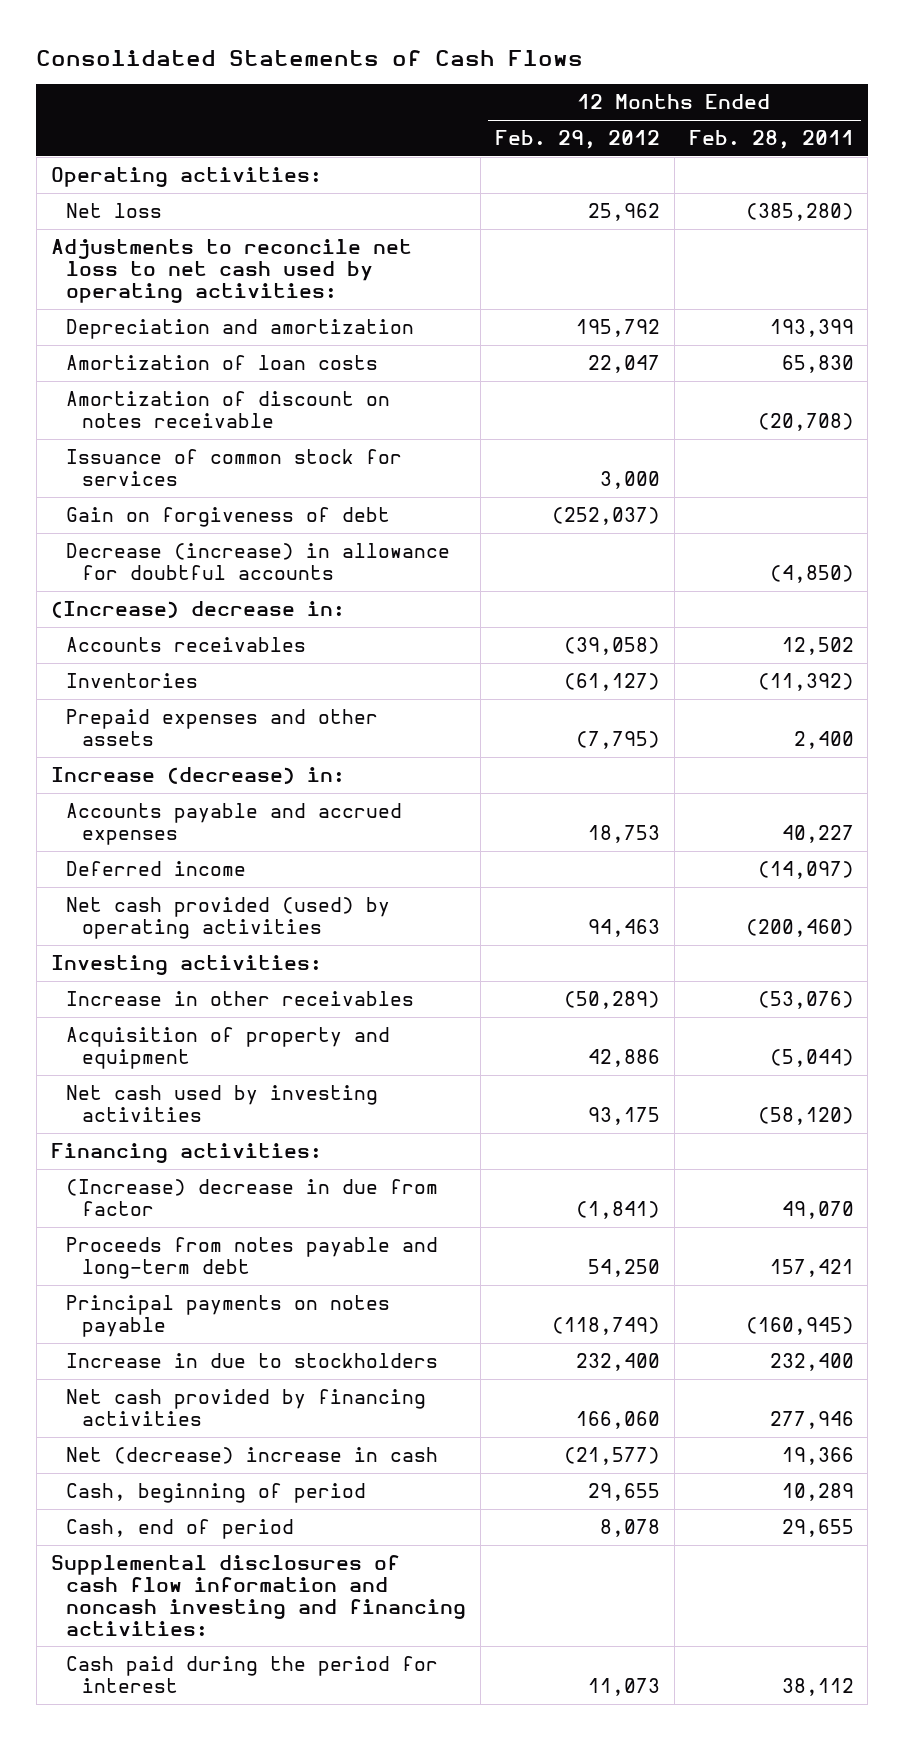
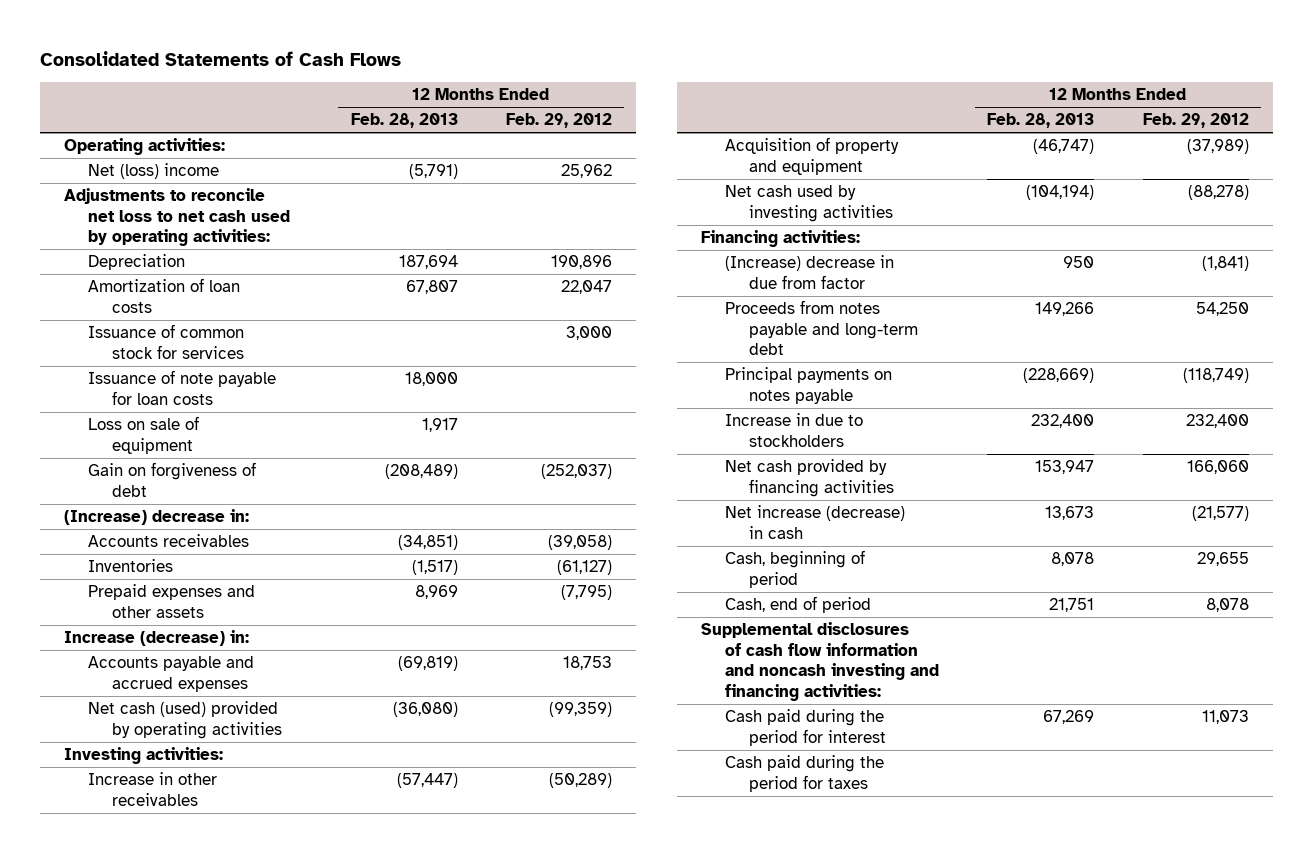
[688,130,854,150] Feb. 28, 2011 -> none
none -> [350,113,458,129] Feb. 28, 2013
[66,203,163,219] Net loss -> [88,163,220,180] Net (loss) income
[66,319,415,340] Depreciation and amortization -> [88,254,186,271] Depreciation
[575,319,660,338] 195,792 -> [551,255,613,270] 190,896
[66,391,391,428] Amortization of discount on notes receivable -> none
none -> [88,370,277,405] Issuance of note payable for loan costs
none -> [88,416,200,454] Loss on sale of equipment
[66,543,451,580] Decrease (increase) in allowance for doubtful accounts -> none
[66,861,247,877] Deferred income -> none
[66,897,391,939] Net cash provided (used) by operating activities -> [88,701,282,739] Net cash (used) provided by operating activities
[587,918,660,937] 94,463 -> [549,702,613,718] (99,359)
[587,1048,660,1067] 42,886 -> [1186,139,1249,155] (37,989)
[587,1106,660,1125] 93,175 -> [1187,185,1249,201] (88,278)
[66,1447,439,1465] Net (decrease) increase in cash -> [724,505,905,539] Net increase (decrease) in cash
none -> [724,755,884,792] Cash paid during the period for taxes

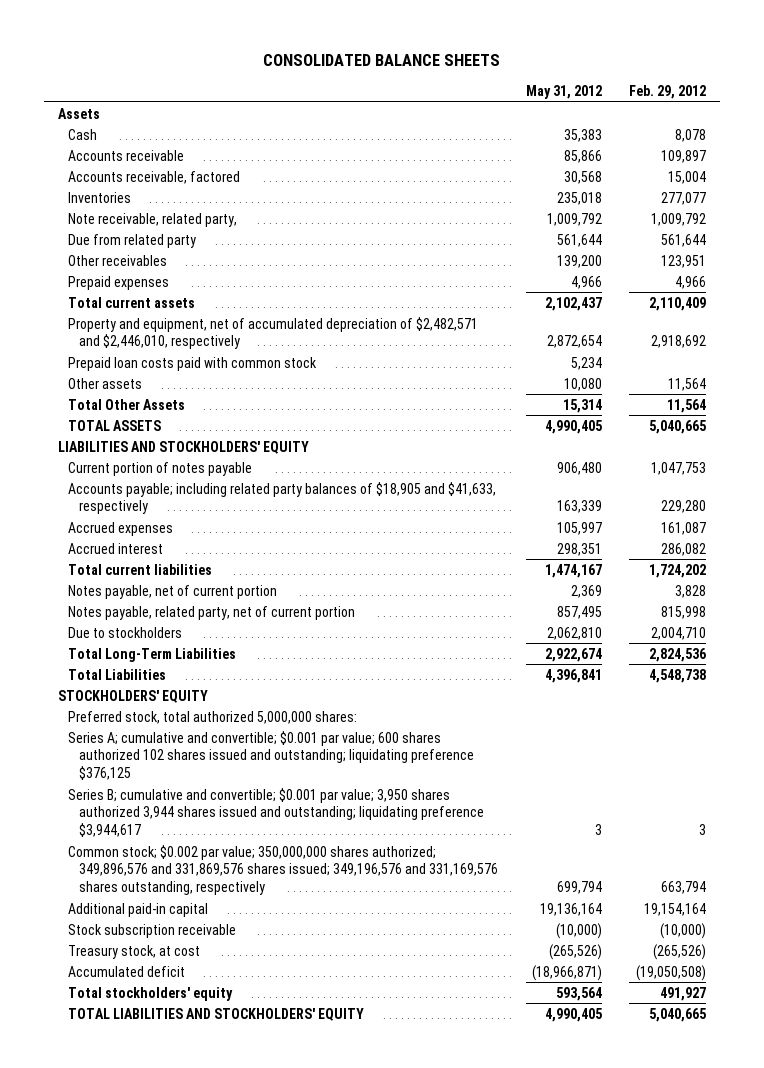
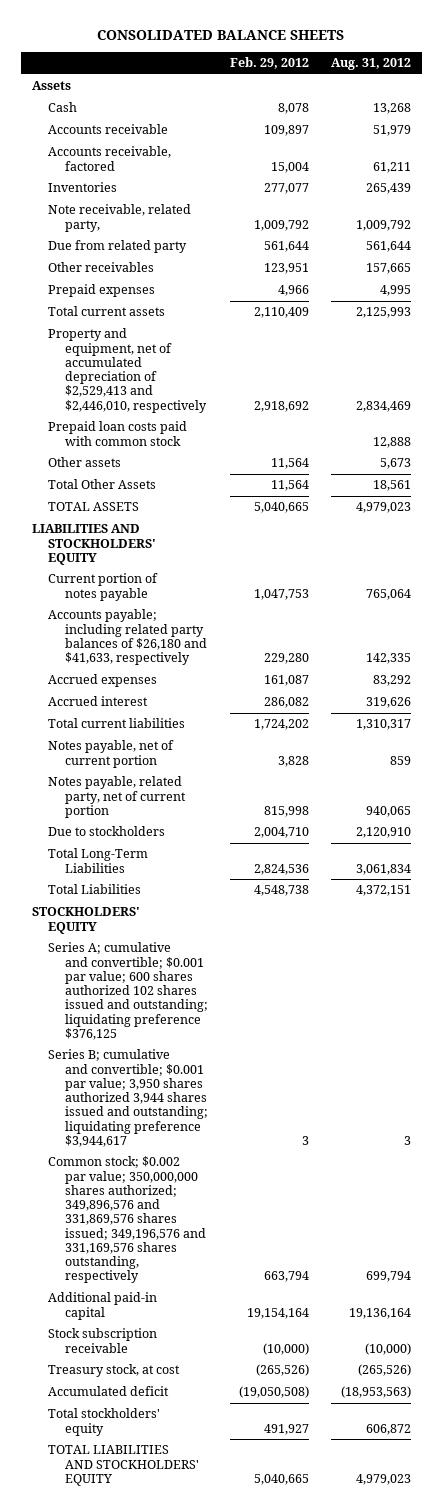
[525,84,602,99] May 31, 2012 -> none
none -> [331,58,412,71] Aug. 31, 2012
[68,316,479,350] Property and equipment, net of accumulated depreciation of $2,482,571 and $2,446,010, respectively -> [48,328,207,413] Property and equipment, net of accumulated depreciation of $2,529,413 and $2,446,010, respectively
[68,481,497,515] Accounts payable; including related party balances of $18,905 and $41,633, respectively -> [48,609,207,666] Accounts payable; including related party balances of $26,180 and $41,633, respectively
[68,710,358,724] Preferred stock, total authorized 5,000,000 shares: -> none

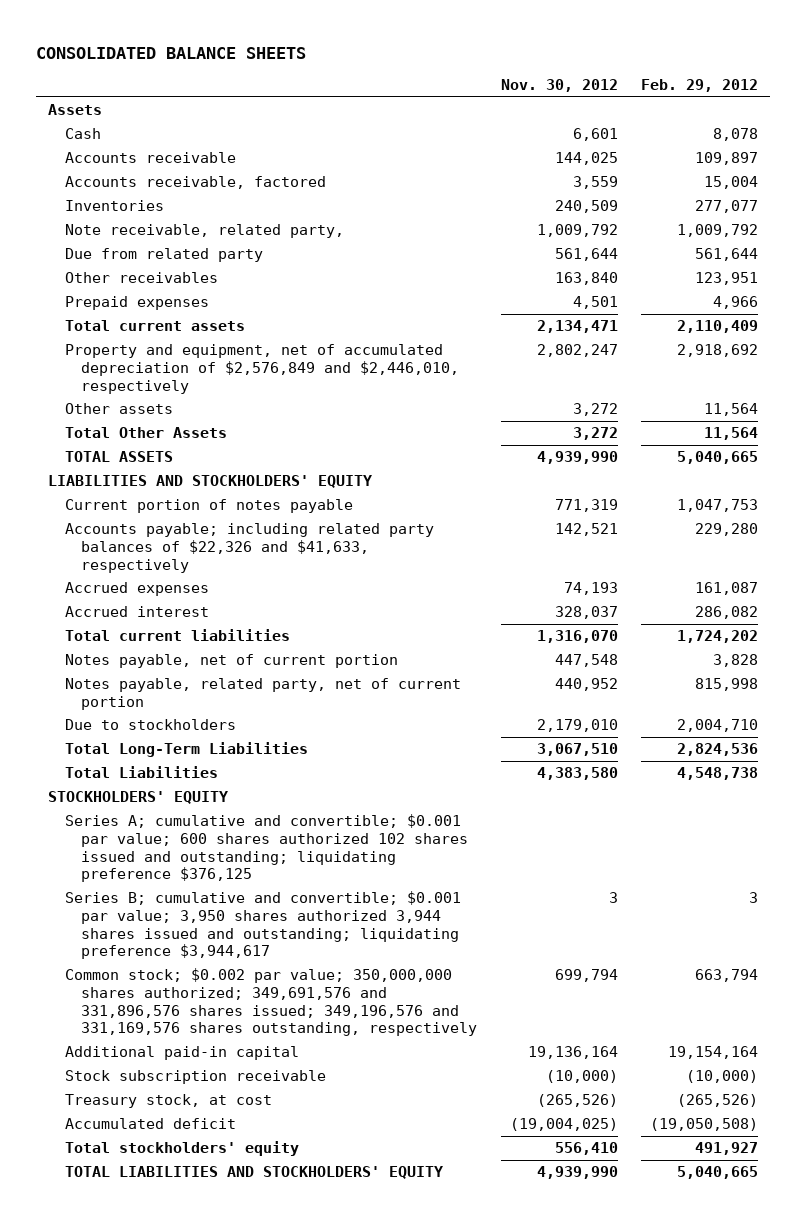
[331,58,412,71] Aug. 31, 2012 -> none
none -> [500,79,618,93] Nov. 30, 2012
[48,421,188,446] Prepaid loan costs paid with common stock -> none
[48,328,207,413] Property and equipment, net of accumulated depreciation of $2,529,413 and $2,446,010, respectively -> [64,344,460,394] Property and equipment, net of accumulated depreciation of $2,576,849 and $2,446,010, respectively
[48,609,207,666] Accounts payable; including related party balances of $26,180 and $41,633, respectively -> [64,523,434,573] Accounts payable; including related party balances of $22,326 and $41,633, respectively
[48,1156,206,1284] Common stock; $0.002 par value; 350,000,000 shares authorized; 349,896,576 and 331,869,576 shares issued; 349,196,576 and 331,169,576 shares outstanding, respectively -> [64,968,478,1037] Common stock; $0.002 par value; 350,000,000 shares authorized; 349,691,576 and 331,896,576 shares issued; 349,196,576 and 331,169,576 shares outstanding, respectively

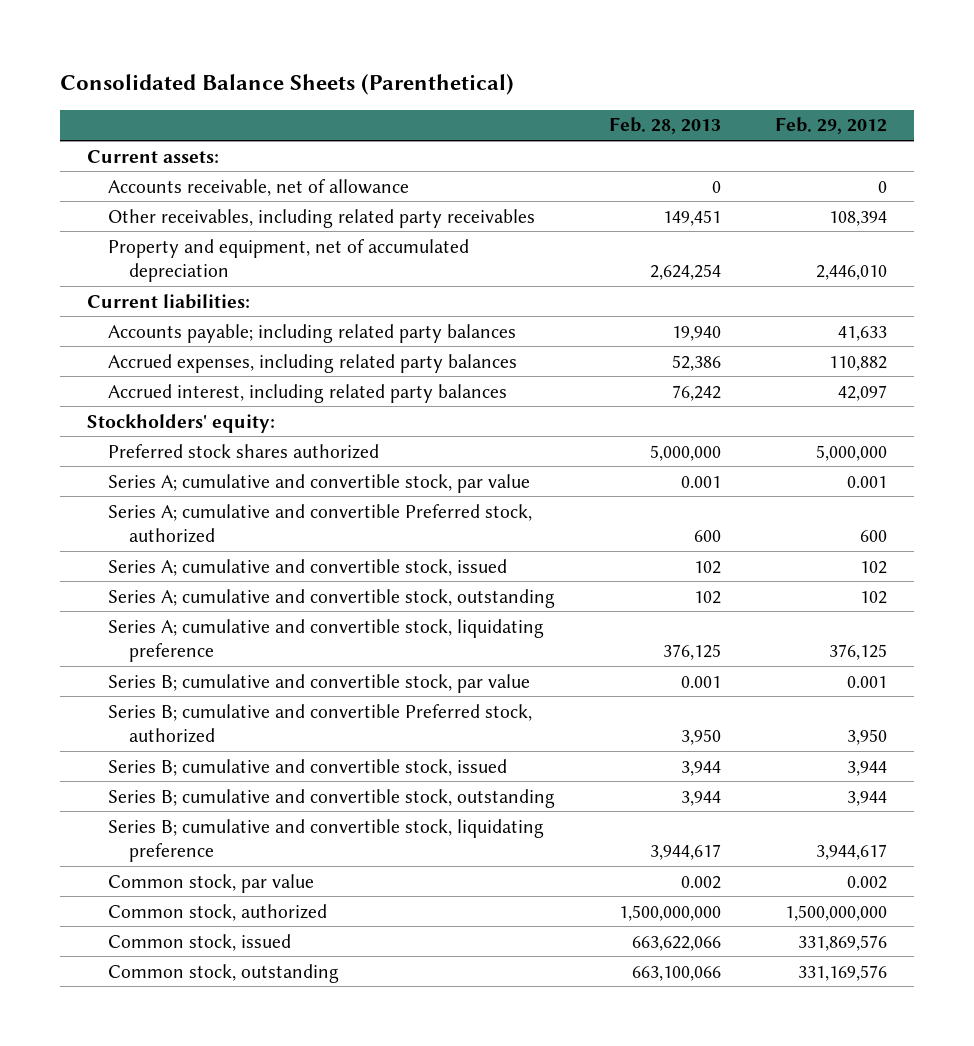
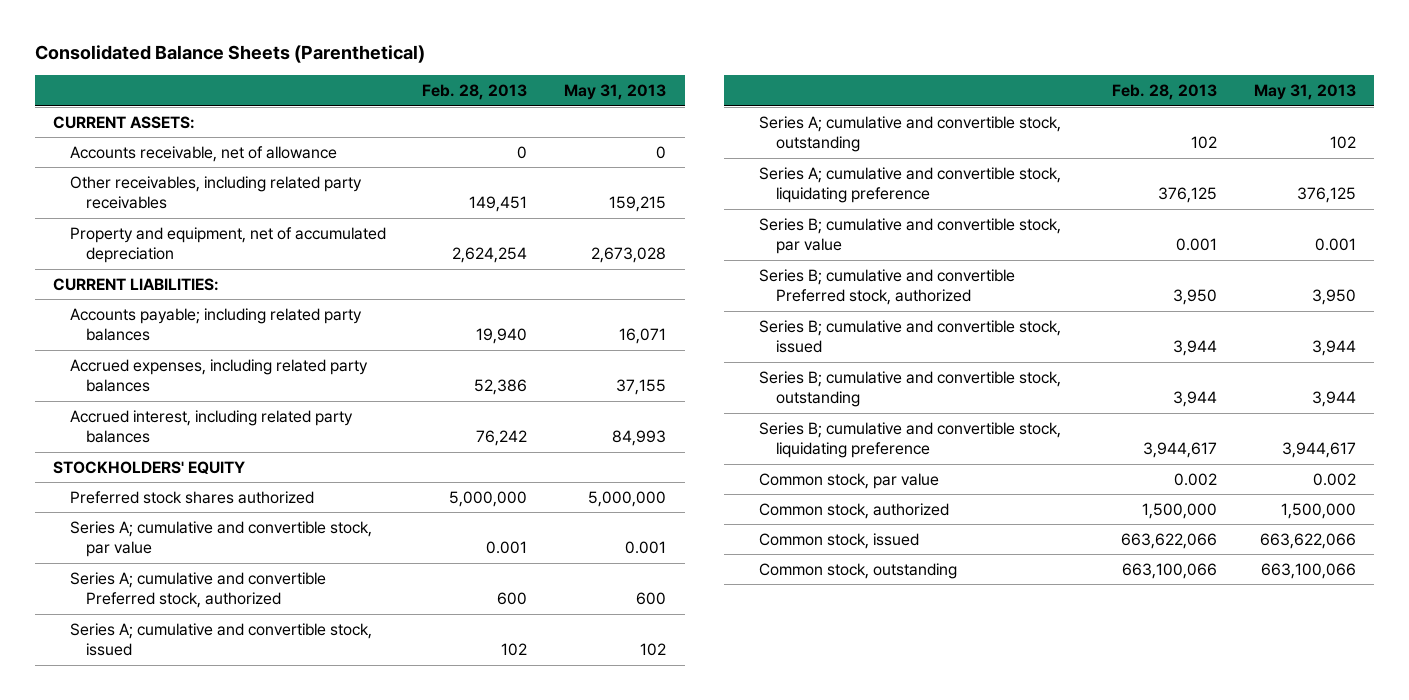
[774,117,887,135] Feb. 29, 2012 -> none
none -> [564,84,667,101] May 31, 2013
[86,149,219,163] Current assets: -> [52,115,195,129] CURRENT ASSETS:
[86,293,250,309] Current liabilities: -> [52,277,219,291] CURRENT LIABILITIES:
[86,413,275,433] Stockholders' equity: -> [52,460,245,474] STOCKHOLDERS' EQUITY
[618,904,721,921] 1,500,000,000 -> [1142,502,1218,519] 1,500,000

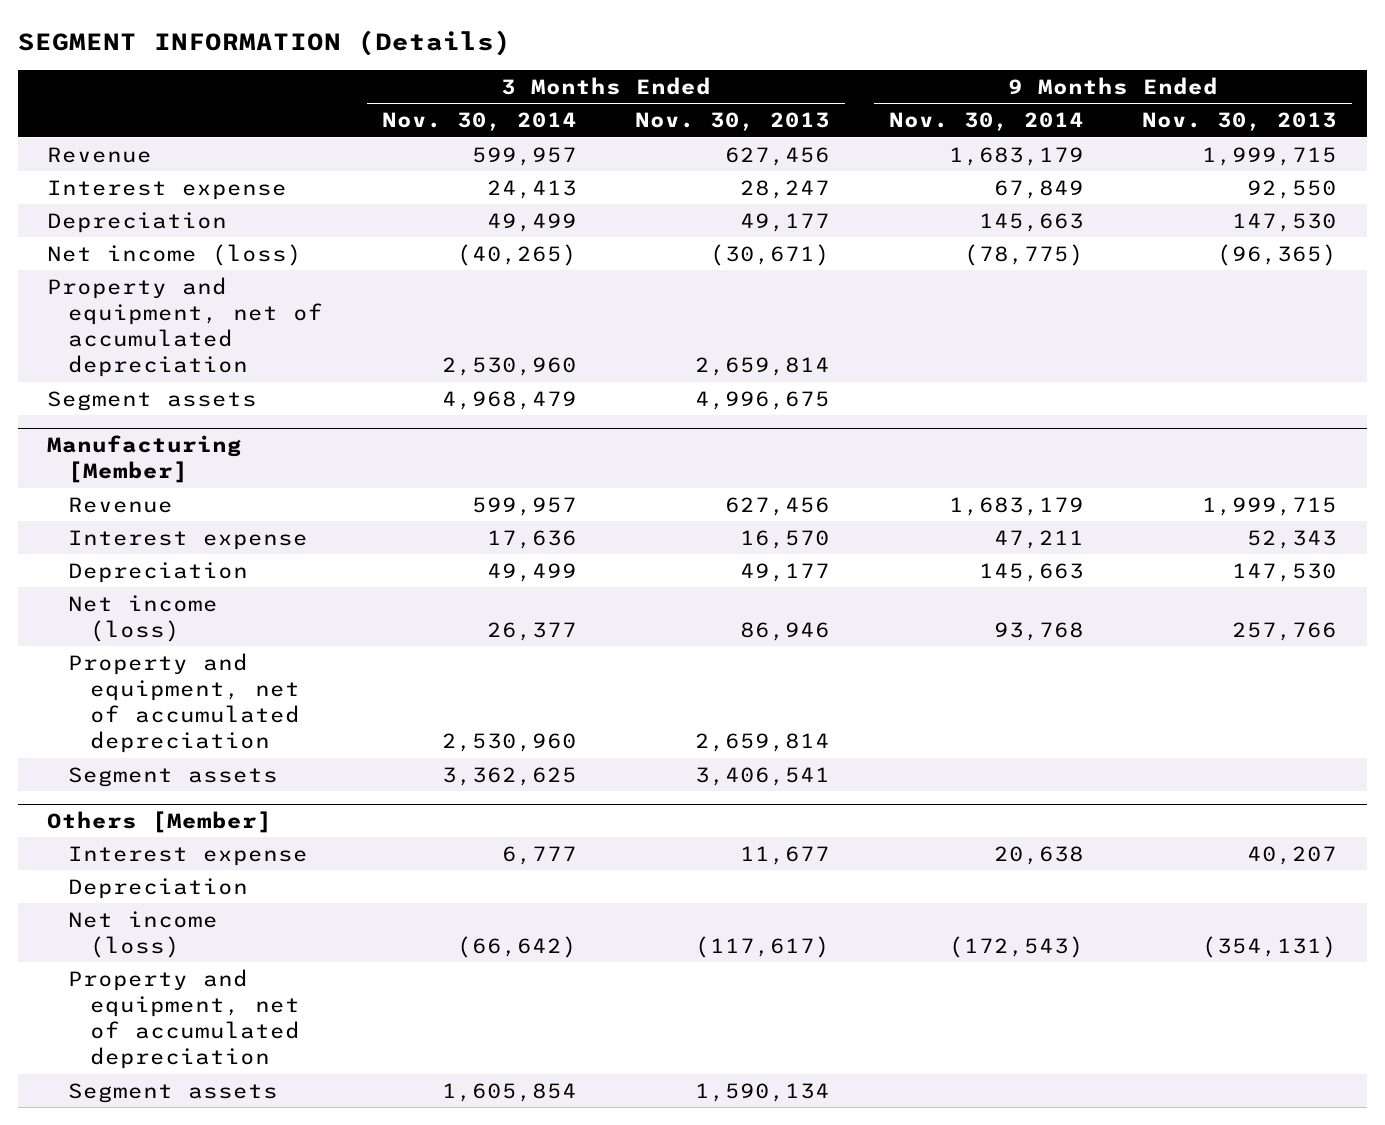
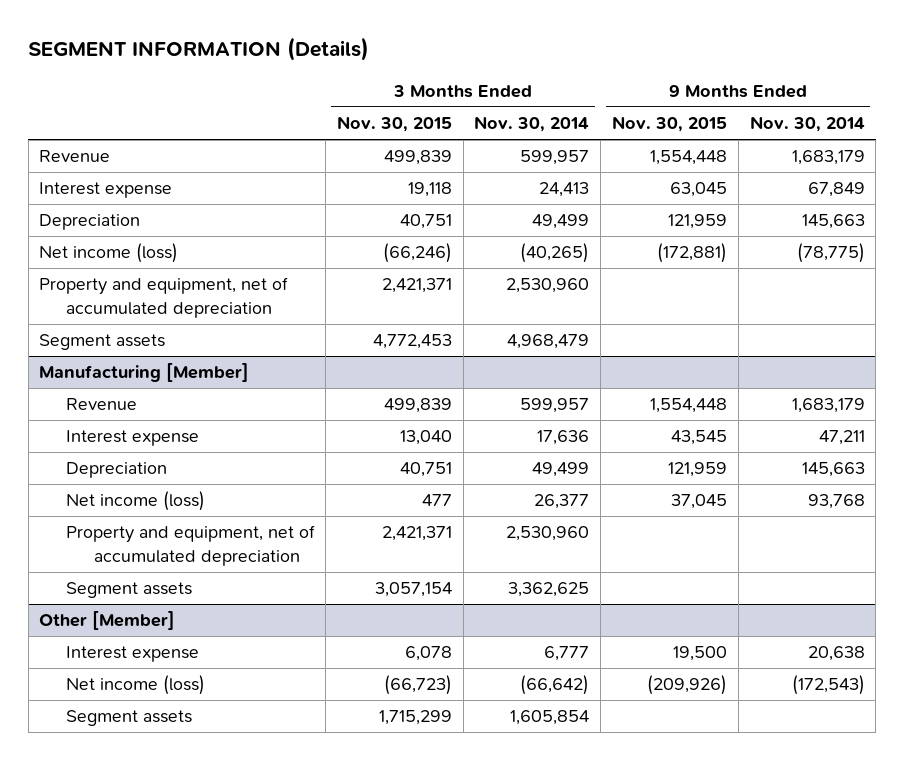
[635,112,831,132] Nov. 30, 2013 -> none
[1142,112,1338,132] Nov. 30, 2013 -> none
none -> [336,116,452,133] Nov. 30, 2015
none -> [612,116,728,133] Nov. 30, 2015
[47,810,273,833] Others [Member] -> [39,611,176,631] Other [Member]
[68,877,249,899] Depreciation -> none
[68,968,300,1070] Property and equipment, net of accumulated depreciation -> none

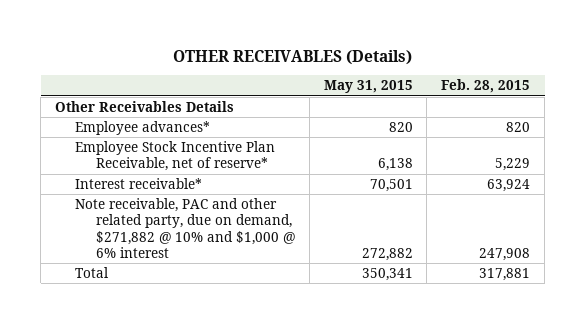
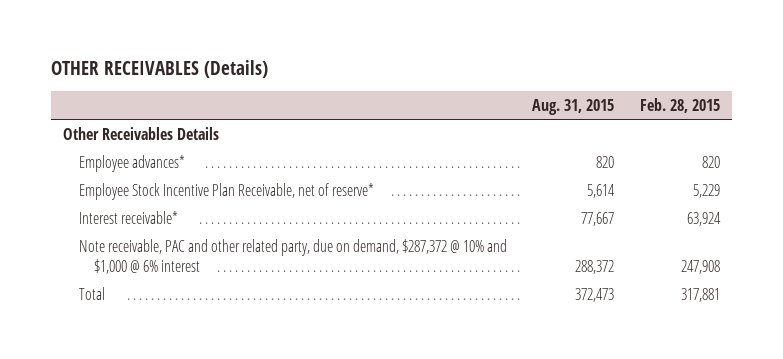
[323,80,413,94] May 31, 2015 -> none
none -> [532,99,615,116] Aug. 31, 2015
[75,198,295,258] Note receivable, PAC and other related party, due on demand, $271,882 @ 10% and $1,000 @ 6% interest -> [78,238,507,274] Note receivable, PAC and other related party, due on demand, $287,372 @ 10% and $1,000 @ 6% interest

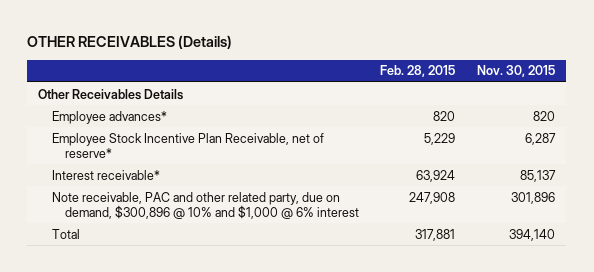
[532,99,615,116] Aug. 31, 2015 -> none
none -> [477,65,556,78] Nov. 30, 2015
[78,238,507,274] Note receivable, PAC and other related party, due on demand, $287,372 @ 10% and $1,000 @ 6% interest -> [51,191,359,219] Note receivable, PAC and other related party, due on demand, $300,896 @ 10% and $1,000 @ 6% interest

